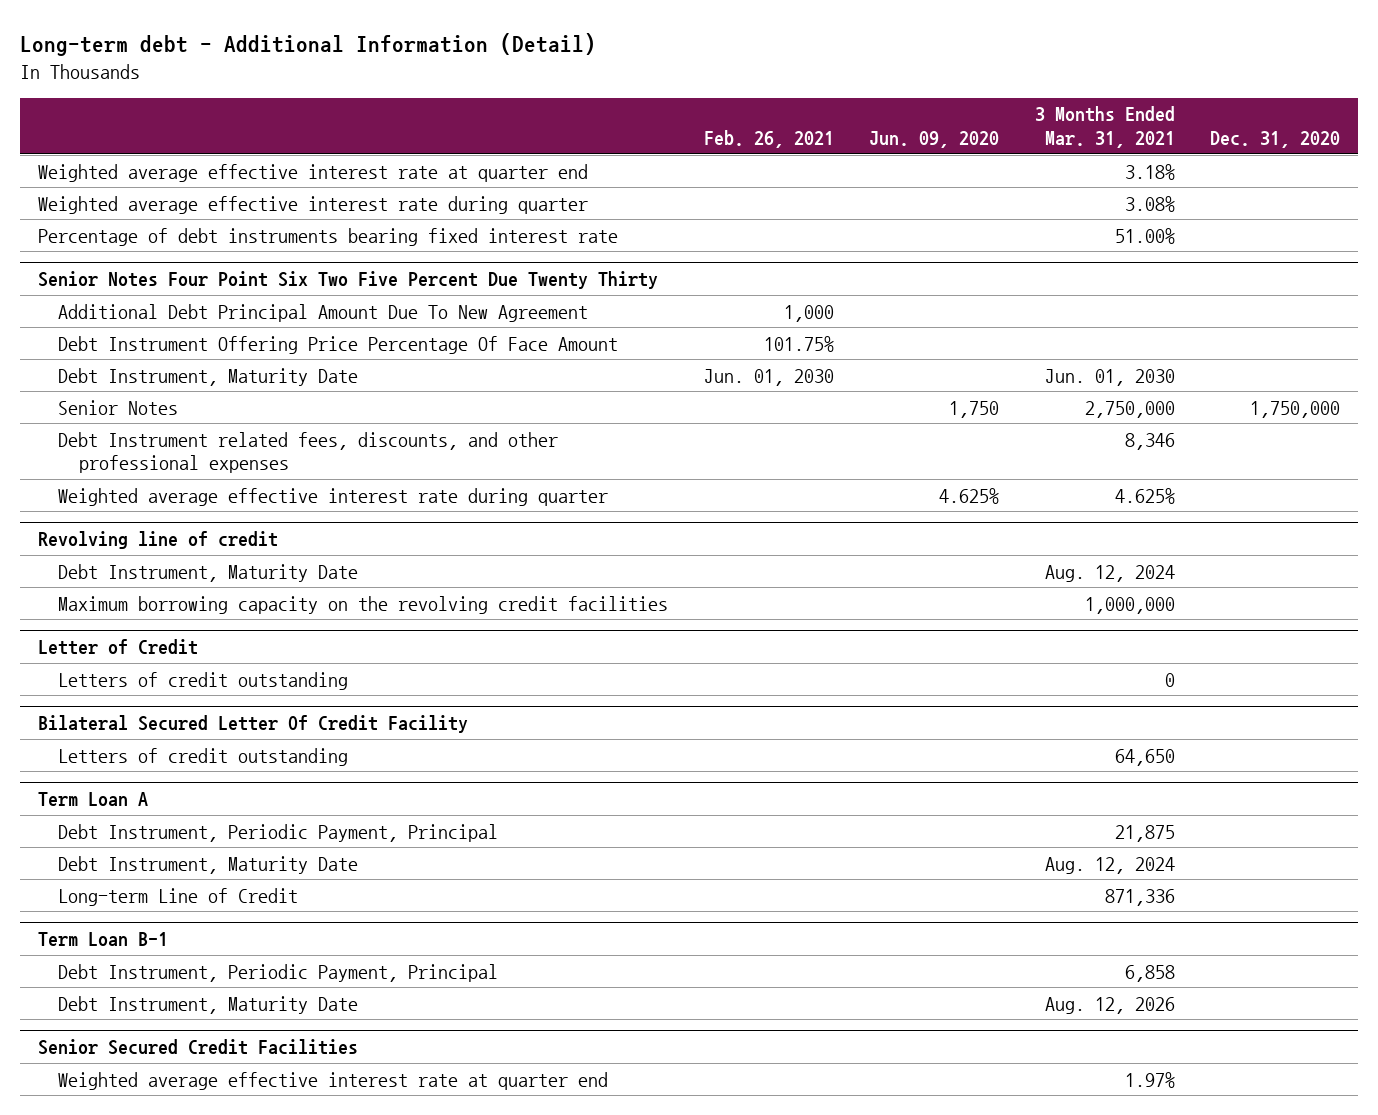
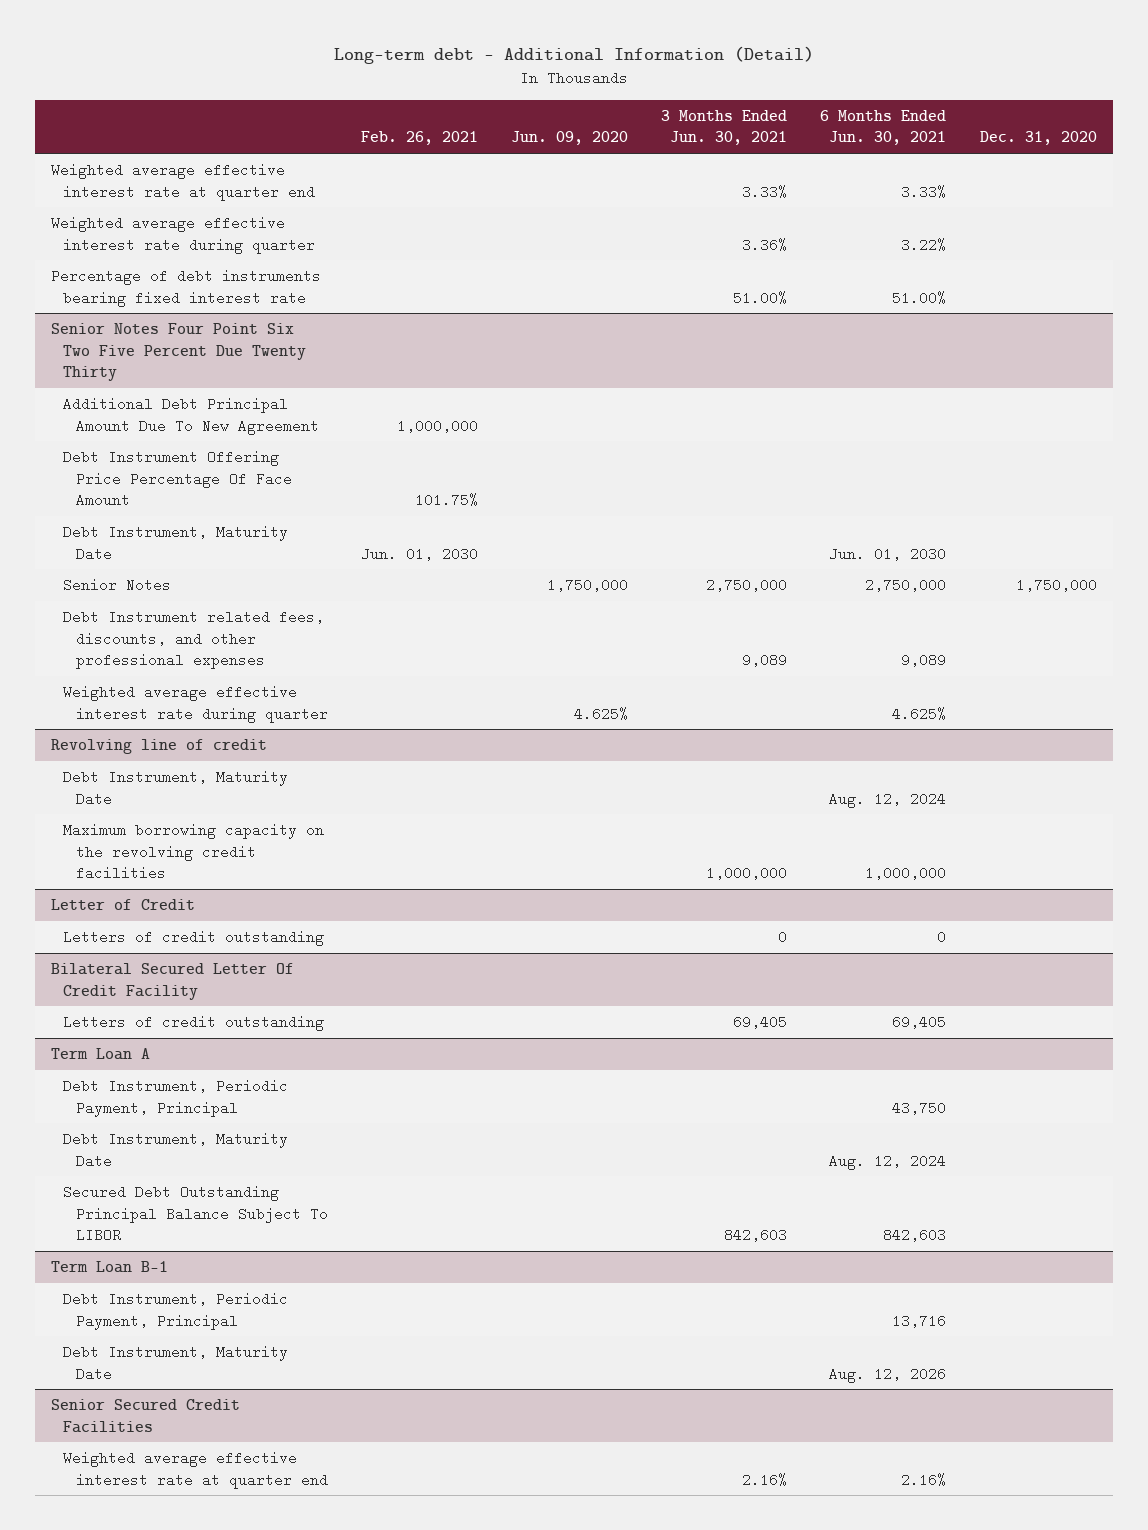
[1034,106,1175,148] 3 Months Ended Mar. 31, 2021 -> none
none -> [661,109,788,146] 3 Months Ended Jun. 30, 2021
none -> [820,109,947,146] 6 Months Ended Jun. 30, 2021
[783,304,834,322] 1,000 -> [396,418,478,433] 1,000,000
[949,400,1000,418] 1,750 -> [547,578,629,593] 1,750,000
[58,887,299,906] Long-term Line of Credit -> none
none -> [63,1185,328,1243] Secured Debt Outstanding Principal Balance Subject To LIBOR

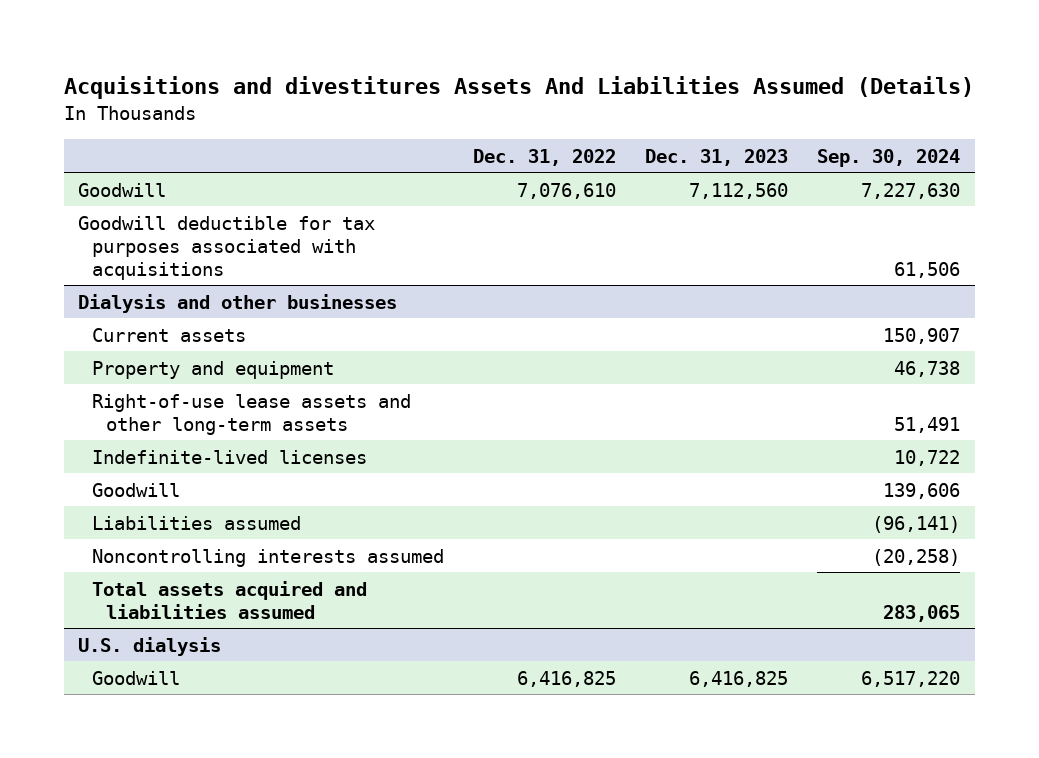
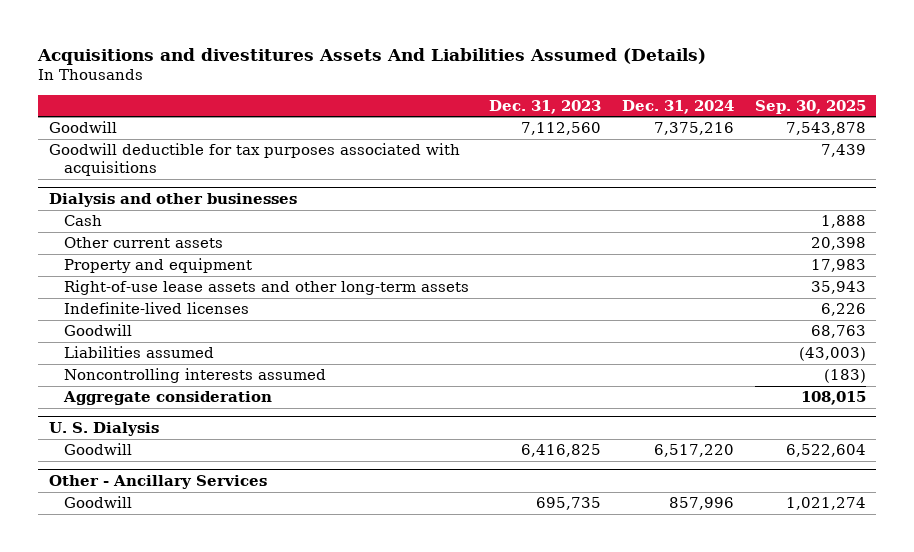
[473,148,617,166] Dec. 31, 2022 -> none
[817,148,961,167] Sep. 30, 2024 -> none
none -> [621,99,734,114] Dec. 31, 2024
none -> [754,99,866,114] Sep. 30, 2025
none -> [63,215,102,227] Cash
[92,327,247,342] Current assets -> [63,237,223,249] Other current assets
[92,580,368,619] Total assets acquired and liabilities assumed -> [62,391,272,406] Aggregate consideration
[78,636,222,656] U.S. dialysis -> [48,422,159,437] U. S. Dialysis
none -> [48,475,267,490] Other - Ancillary Services
none -> [63,496,132,509] Goodwill

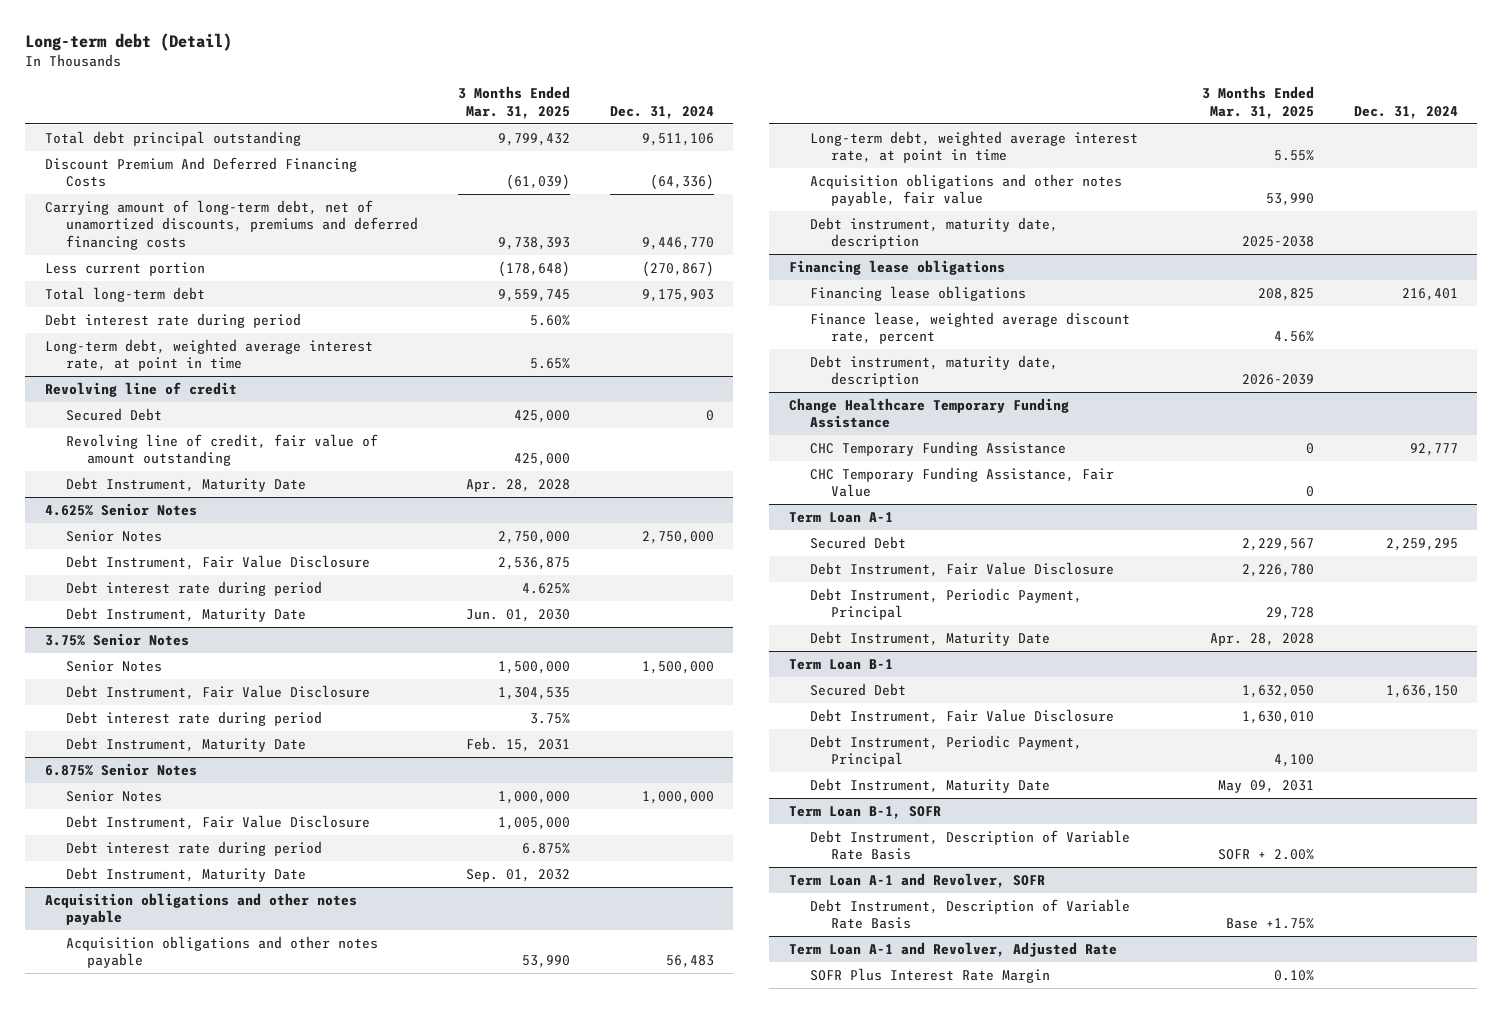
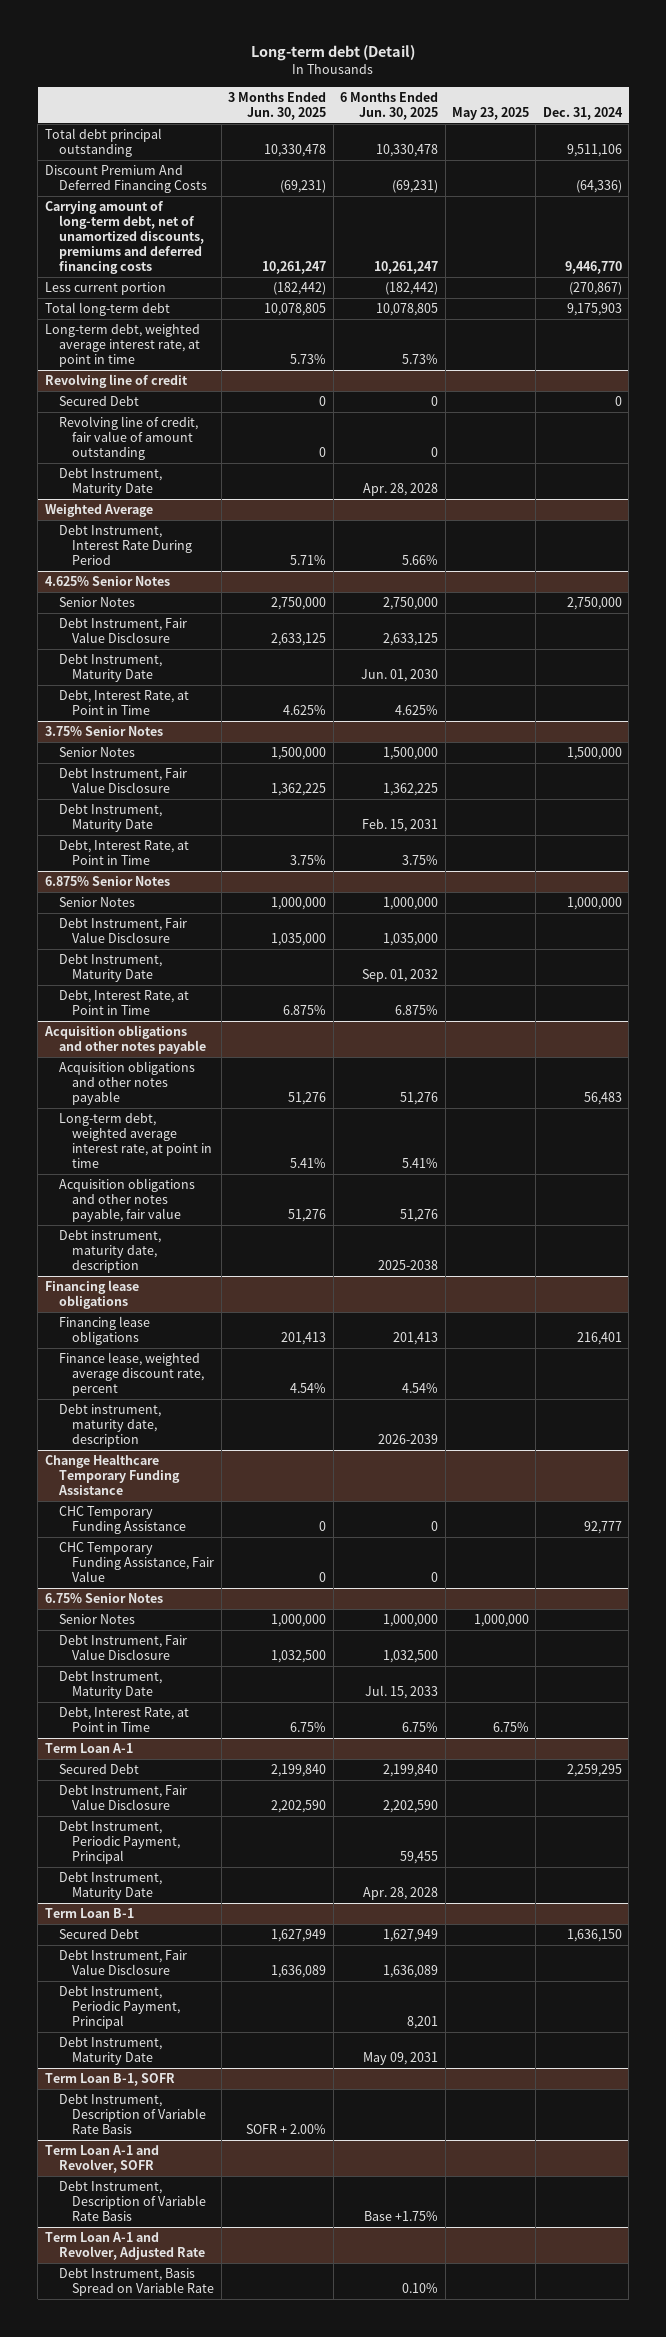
[457,86,570,119] 3 Months Ended Mar. 31, 2025 -> none
none -> [228,91,327,120] 3 Months Ended Jun. 30, 2025
none -> [340,91,439,120] 6 Months Ended Jun. 30, 2025
none -> [451,106,529,120] May 23, 2025
[44,312,301,328] Debt interest rate during period -> none
none -> [44,504,153,518] Weighted Average
none -> [58,525,193,566] Debt Instrument, Interest Rate During Period
[66,580,323,596] Debt interest rate during period -> none
none -> [58,690,189,716] Debt, Interest Rate, at Point in Time
[66,710,323,726] Debt interest rate during period -> none
none -> [58,840,189,866] Debt, Interest Rate, at Point in Time
[66,840,323,856] Debt interest rate during period -> none
none -> [58,990,189,1016] Debt, Interest Rate, at Point in Time
none -> [44,1593,163,1604] 6.75% Senior Notes
none -> [58,1614,135,1625] Senior Notes
none -> [58,1635,187,1661] Debt Instrument, Fair Value Disclosure
none -> [58,1671,162,1700] Debt Instrument, Maturity Date
none -> [58,1707,189,1733] Debt, Interest Rate, at Point in Time
[810,967,1051,983] SOFR Plus Interest Rate Margin -> [58,2268,215,2297] Debt Instrument, Basis Spread on Variable Rate

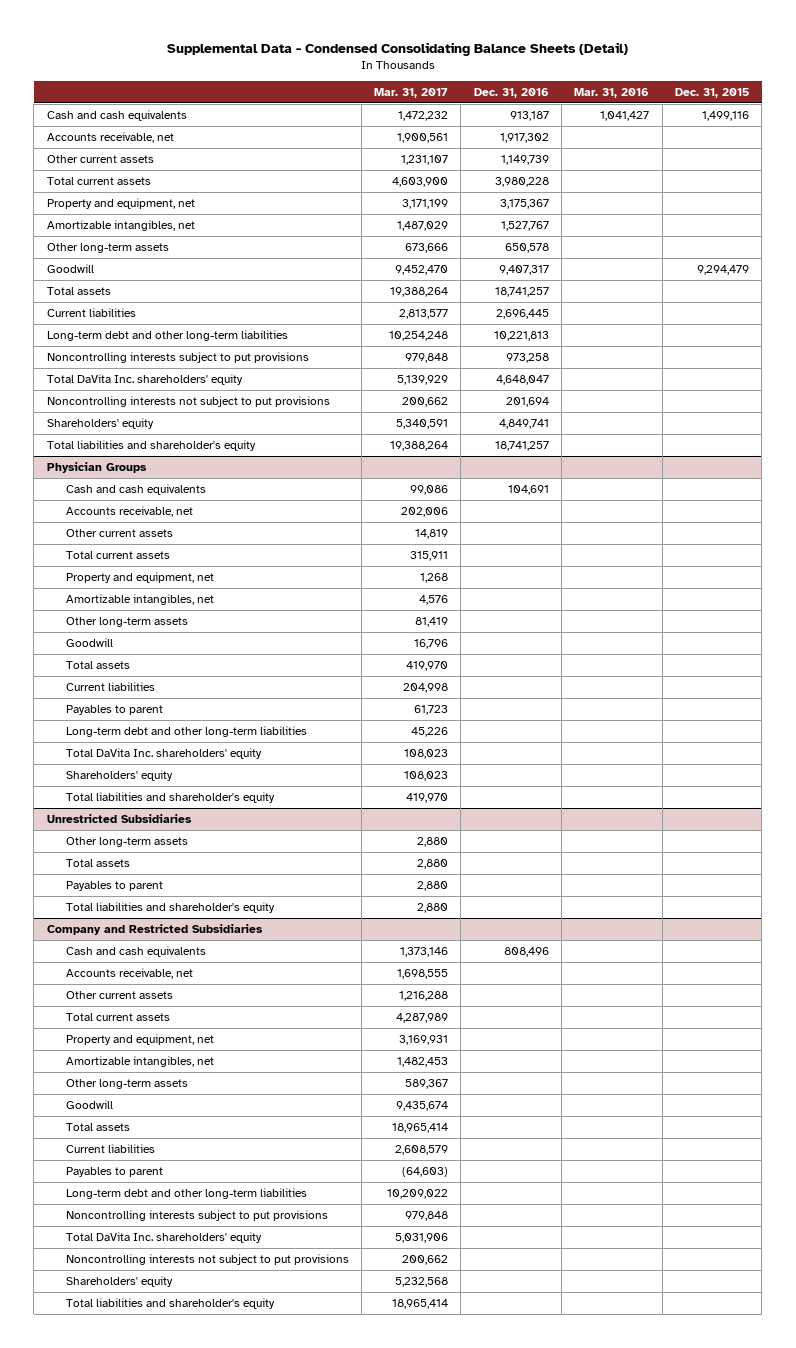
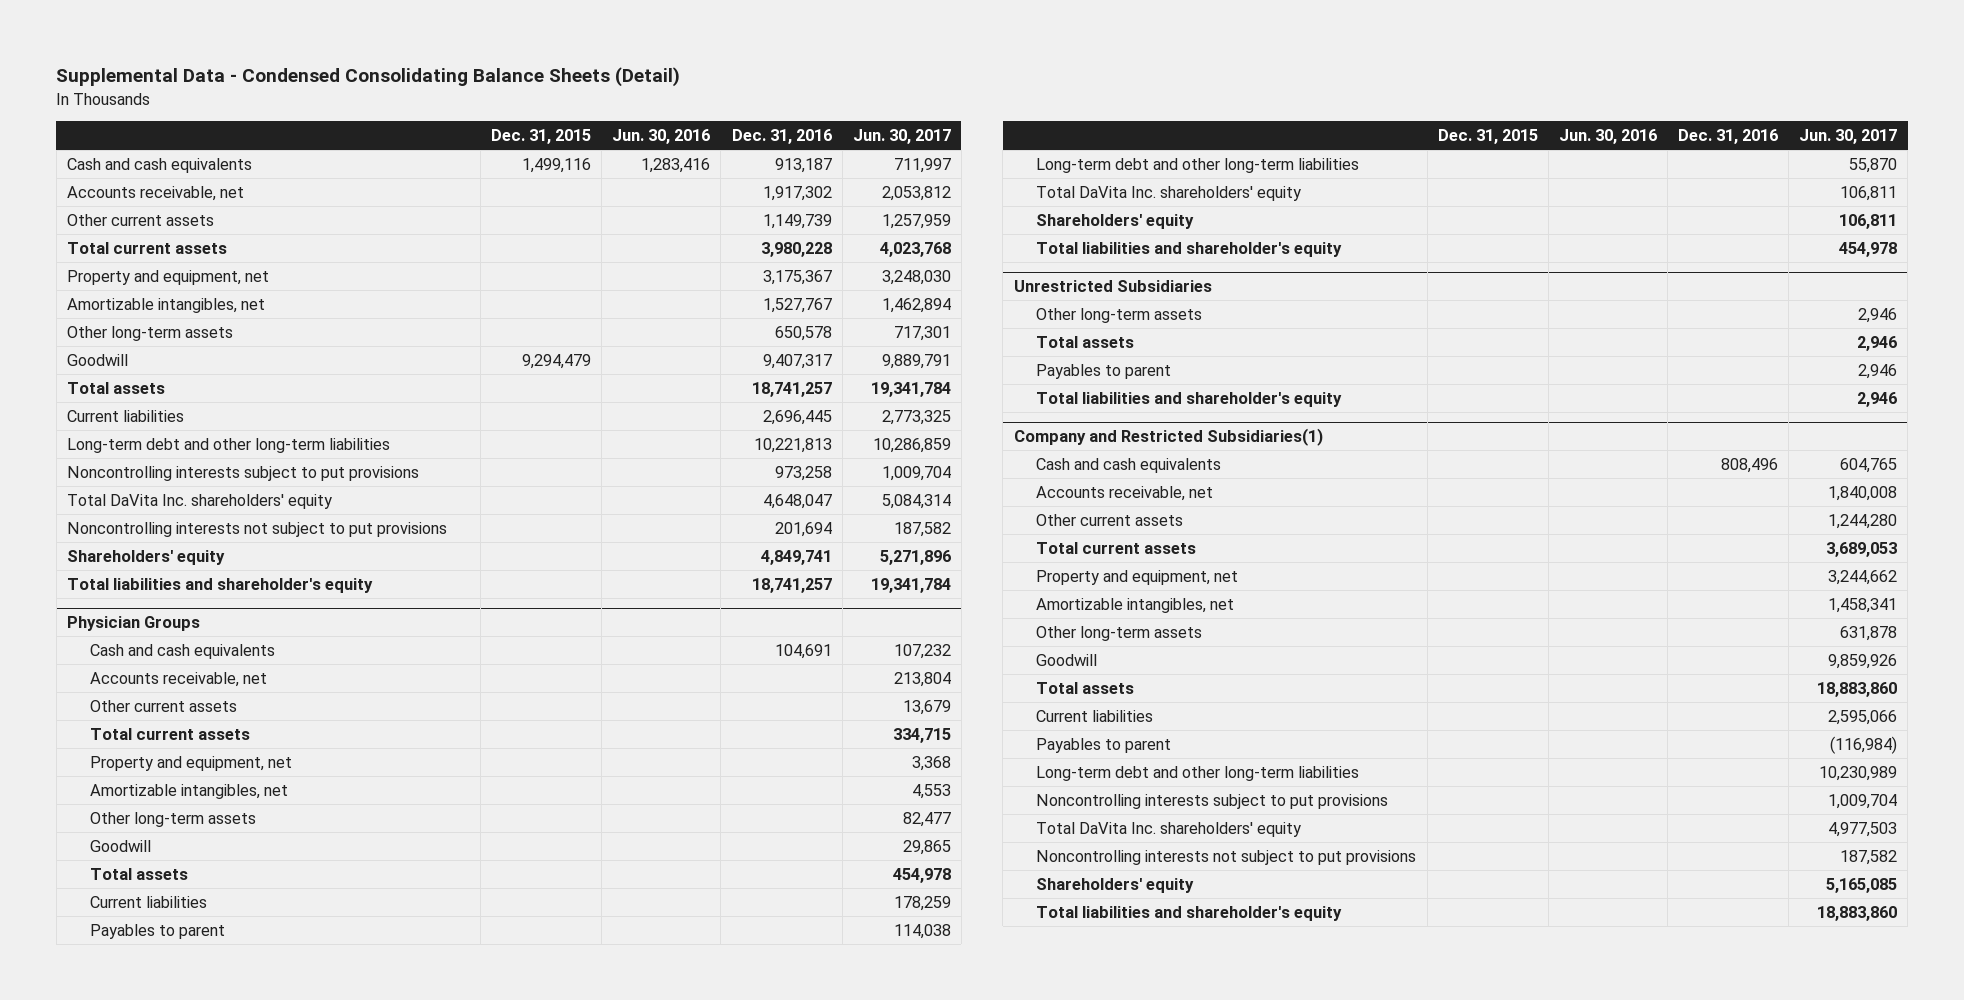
[374,87,449,98] Mar. 31, 2017 -> none
[574,87,650,98] Mar. 31, 2016 -> none
none -> [612,129,711,145] Jun. 30, 2016
none -> [852,129,951,145] Jun. 30, 2017
[46,924,263,936] Company and Restricted Subsidiaries -> [1013,427,1323,446] Company and Restricted Subsidiaries(1)

